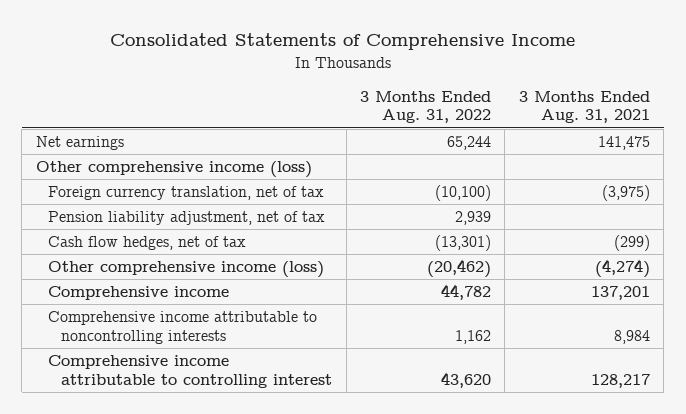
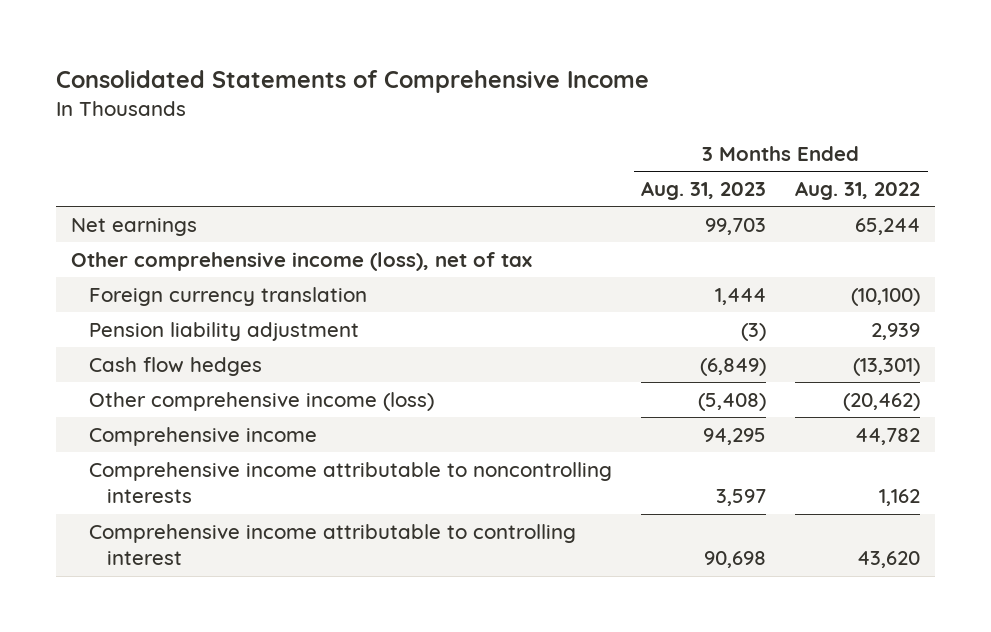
[518,90,650,124] 3 Months Ended Aug. 31, 2021 -> none
none -> [641,181,767,201] Aug. 31, 2023
[35,161,312,179] Other comprehensive income (loss) -> [70,251,532,271] Other comprehensive income (loss), net of tax
[48,186,325,201] Foreign currency translation, net of tax -> [89,286,368,306] Foreign currency translation
[48,211,326,226] Pension liability adjustment, net of tax -> [89,321,360,341] Pension liability adjustment
[48,236,247,251] Cash flow hedges, net of tax -> [89,356,263,376] Cash flow hedges

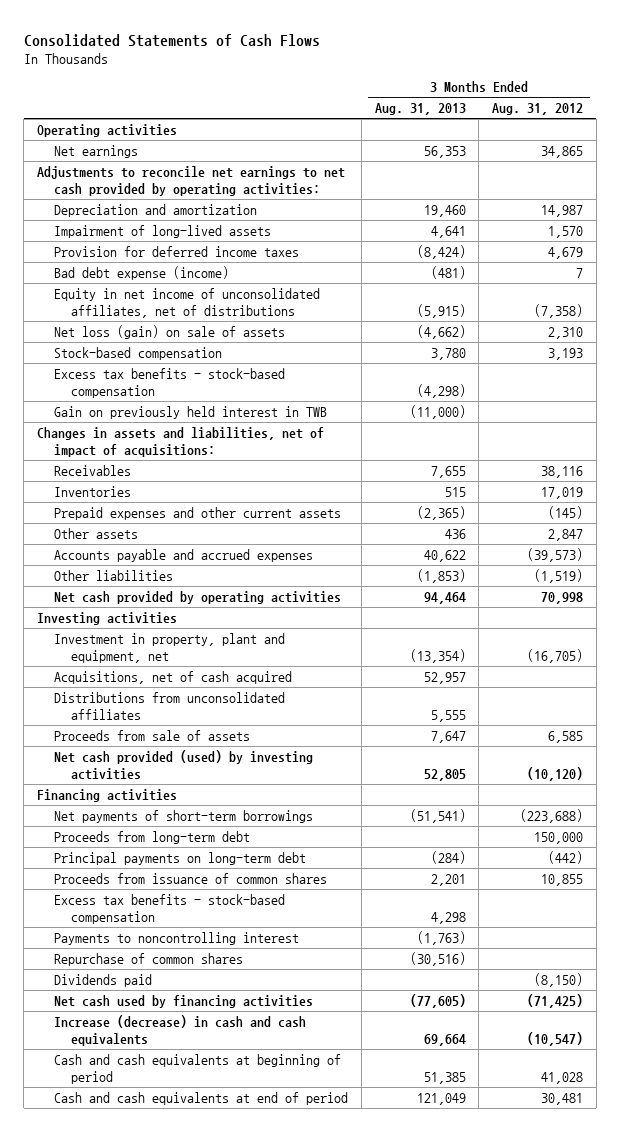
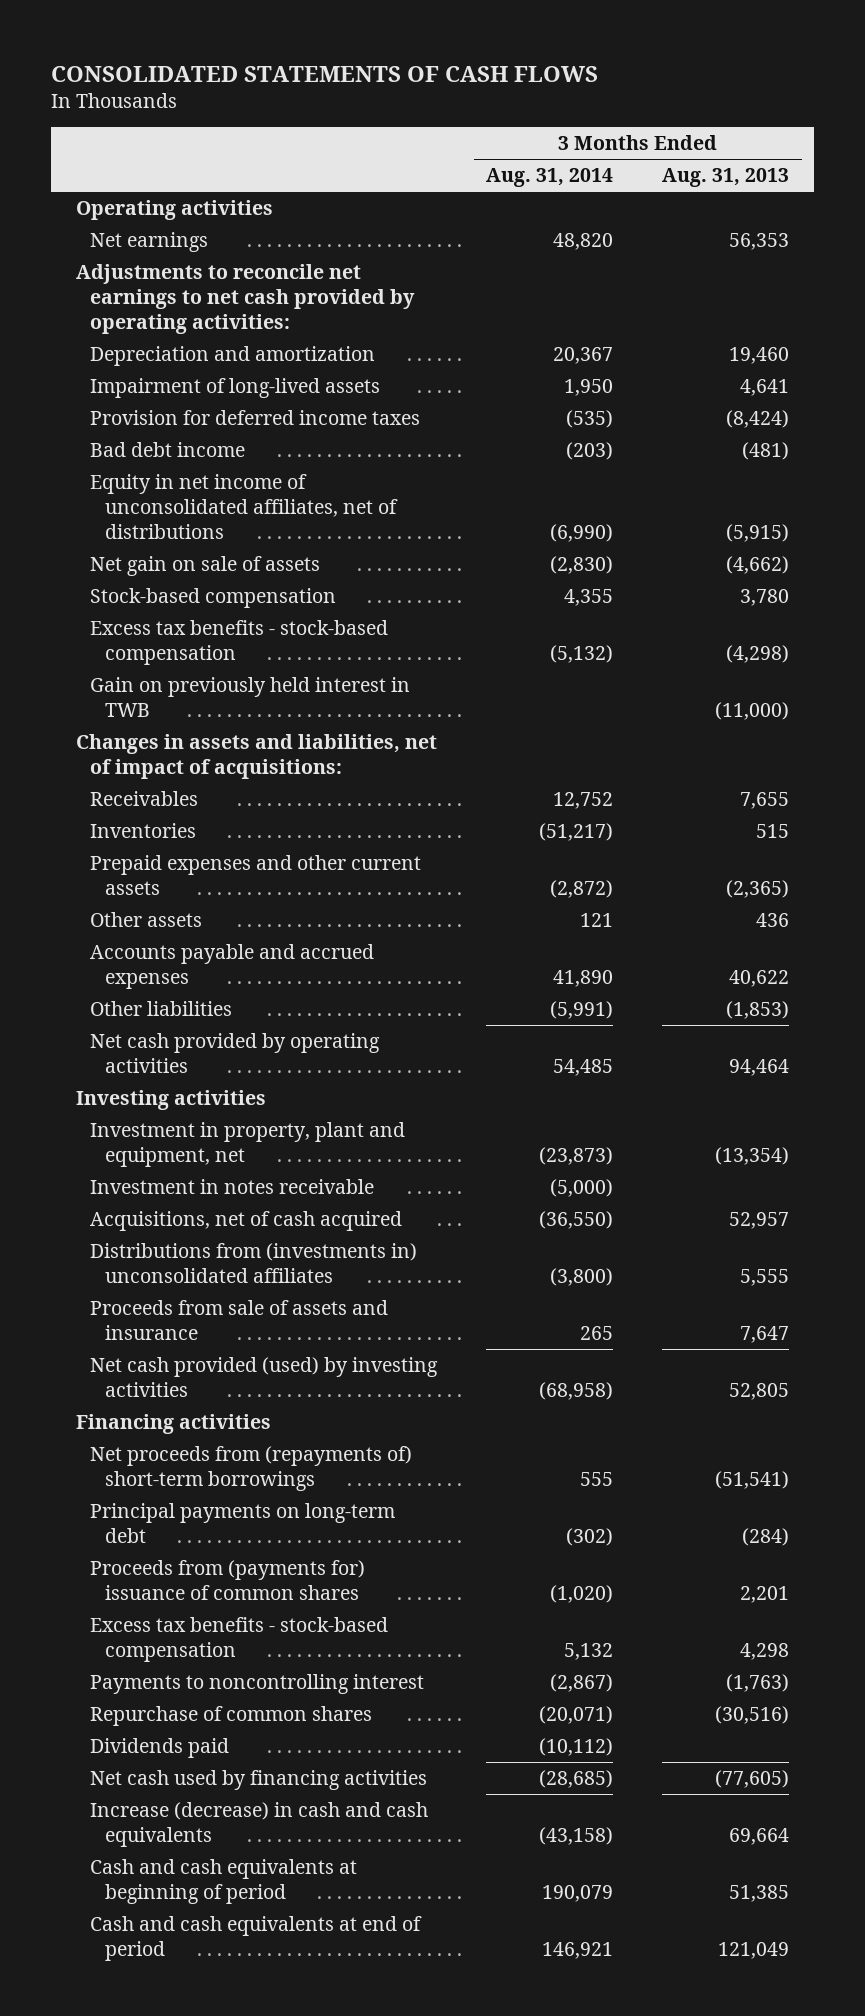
[23,33,320,47] Consolidated Statements of Cash Flows -> [51,65,599,82] CONSOLIDATED STATEMENTS OF CASH FLOWS
[492,103,584,116] Aug. 31, 2012 -> none
none -> [486,168,614,188] Aug. 31, 2014
[54,265,230,280] Bad debt expense (income) -> [90,441,246,457] Bad debt income
[54,324,286,339] Net loss (gain) on sale of assets -> [90,555,321,576] Net gain on sale of assets
none -> [90,1178,375,1194] Investment in notes receivable
[54,691,286,720] Distributions from unconsolidated affiliates -> [90,1242,418,1284] Distributions from (investments in) unconsolidated affiliates
[54,729,251,741] Proceeds from sale of assets -> [90,1299,389,1341] Proceeds from sale of assets and insurance
[54,830,251,844] Proceeds from long-term debt -> none
[54,809,314,823] Net payments of short-term borrowings -> [90,1445,413,1492] Net proceeds from (repayments of) short-term borrowings
[54,872,328,884] Proceeds from issuance of common shares -> [90,1559,366,1601] Proceeds from (payments for) issuance of common shares

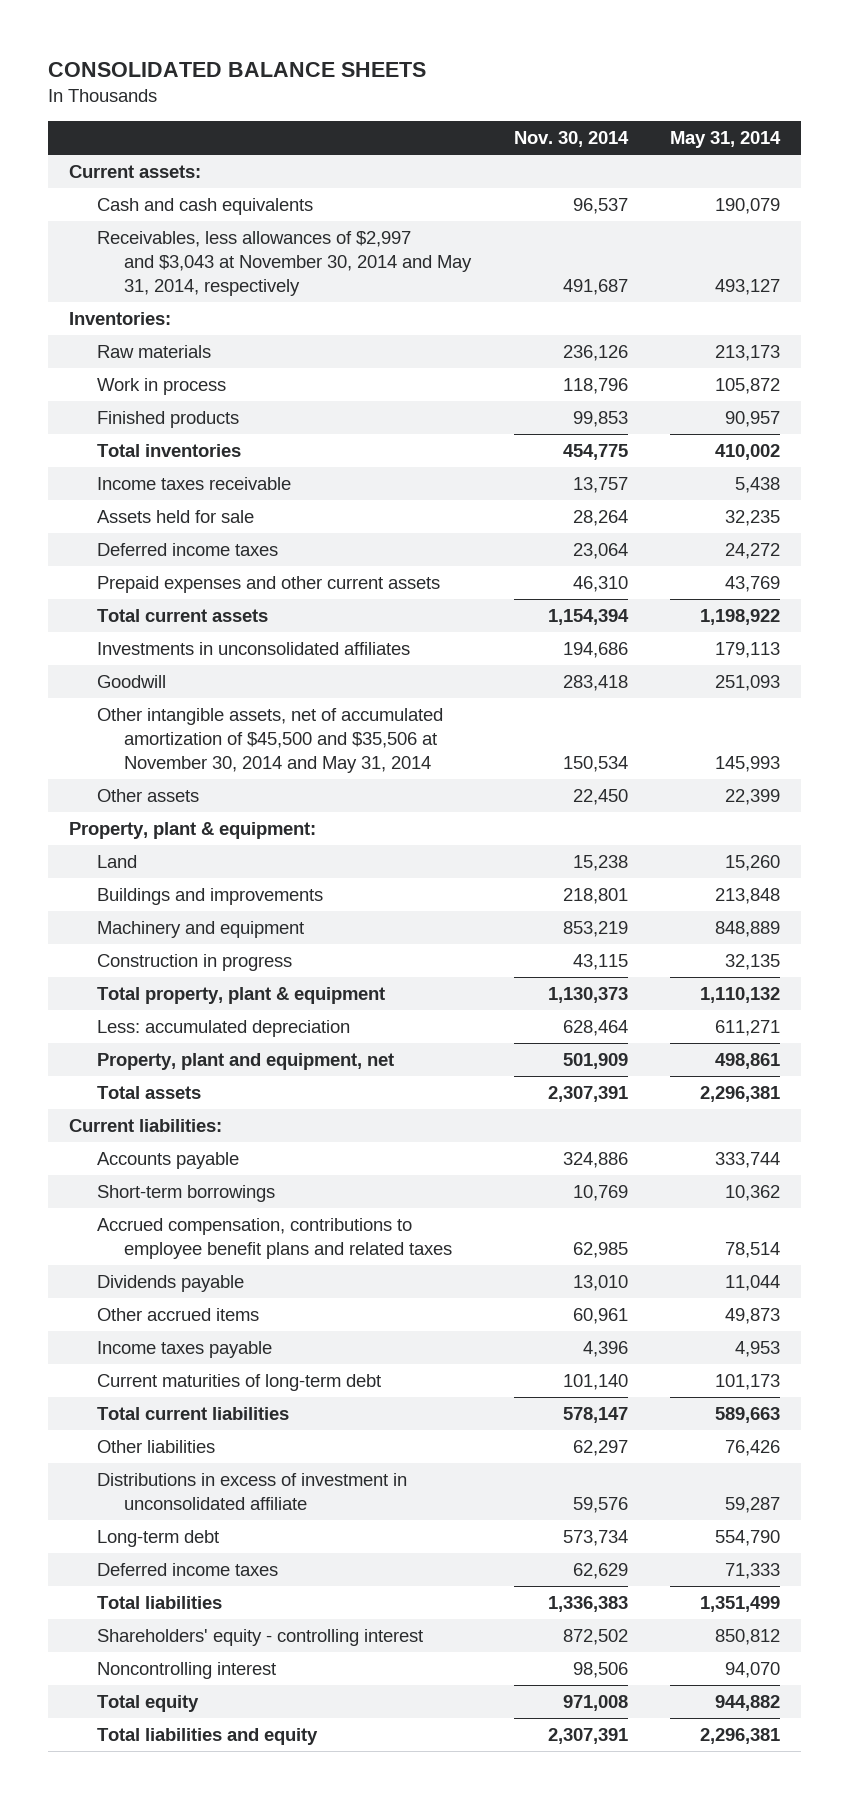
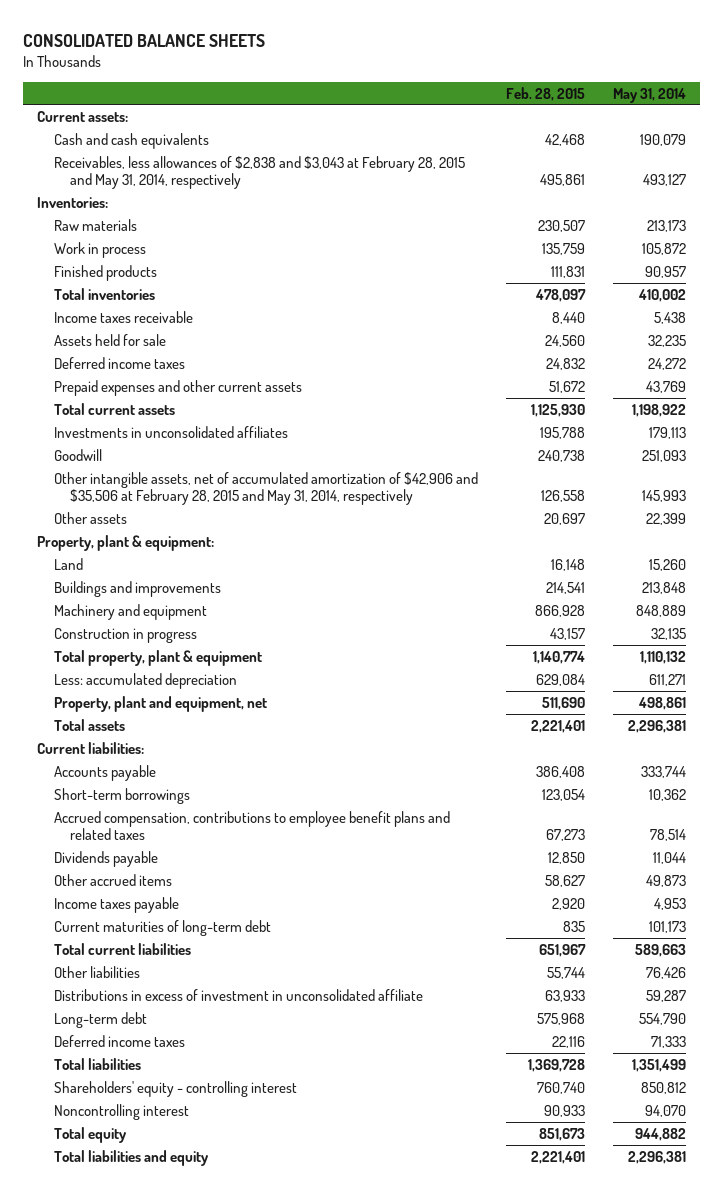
[513,131,629,148] Nov. 30, 2014 -> none
none -> [505,86,585,101] Feb. 28, 2015
[96,230,473,297] Receivables, less allowances of $2,997 and $3,043 at November 30, 2014 and May 31, 2014, respectively -> [53,155,465,190] Receivables, less allowances of $2,838 and $3,043 at February 28, 2015 and May 31, 2014, respectively
[96,707,443,774] Other intangible assets, net of accumulated amortization of $45,500 and $35,506 at November 30, 2014 and May 31, 2014 -> [53,471,478,506] Other intangible assets, net of accumulated amortization of $42,906 and $35,506 at February 28, 2015 and May 31, 2014, respectively

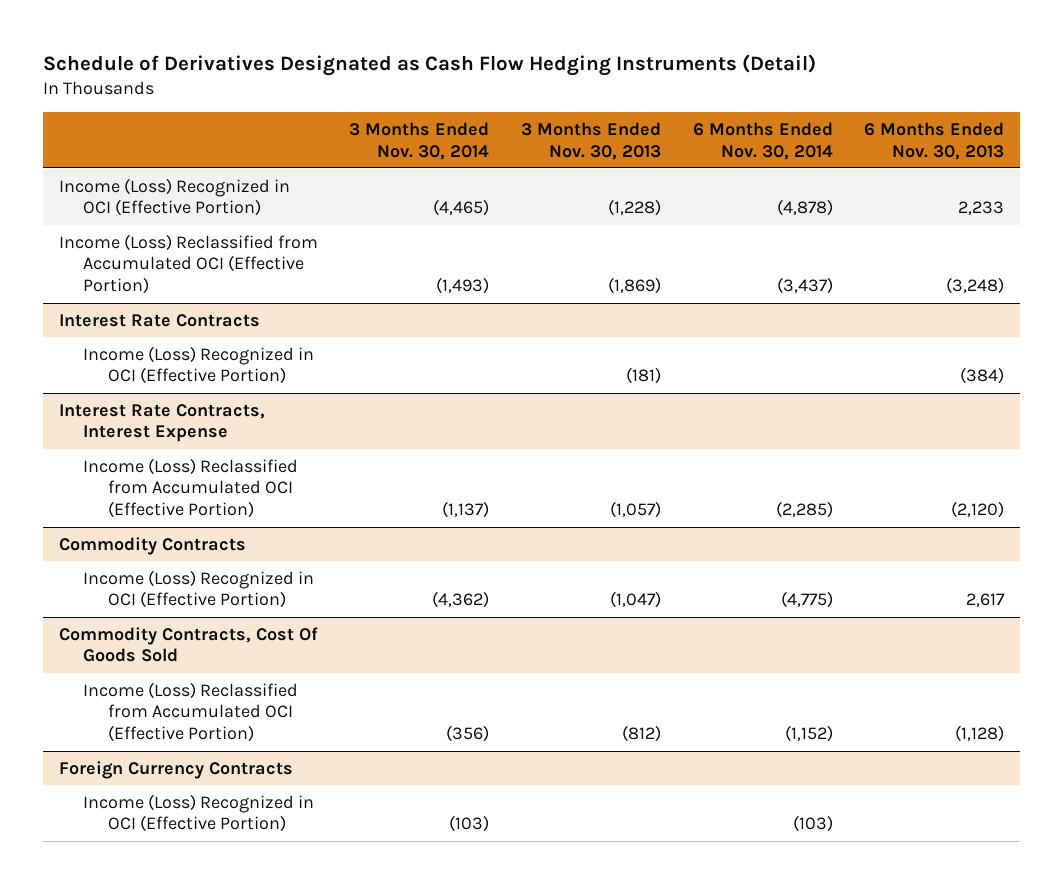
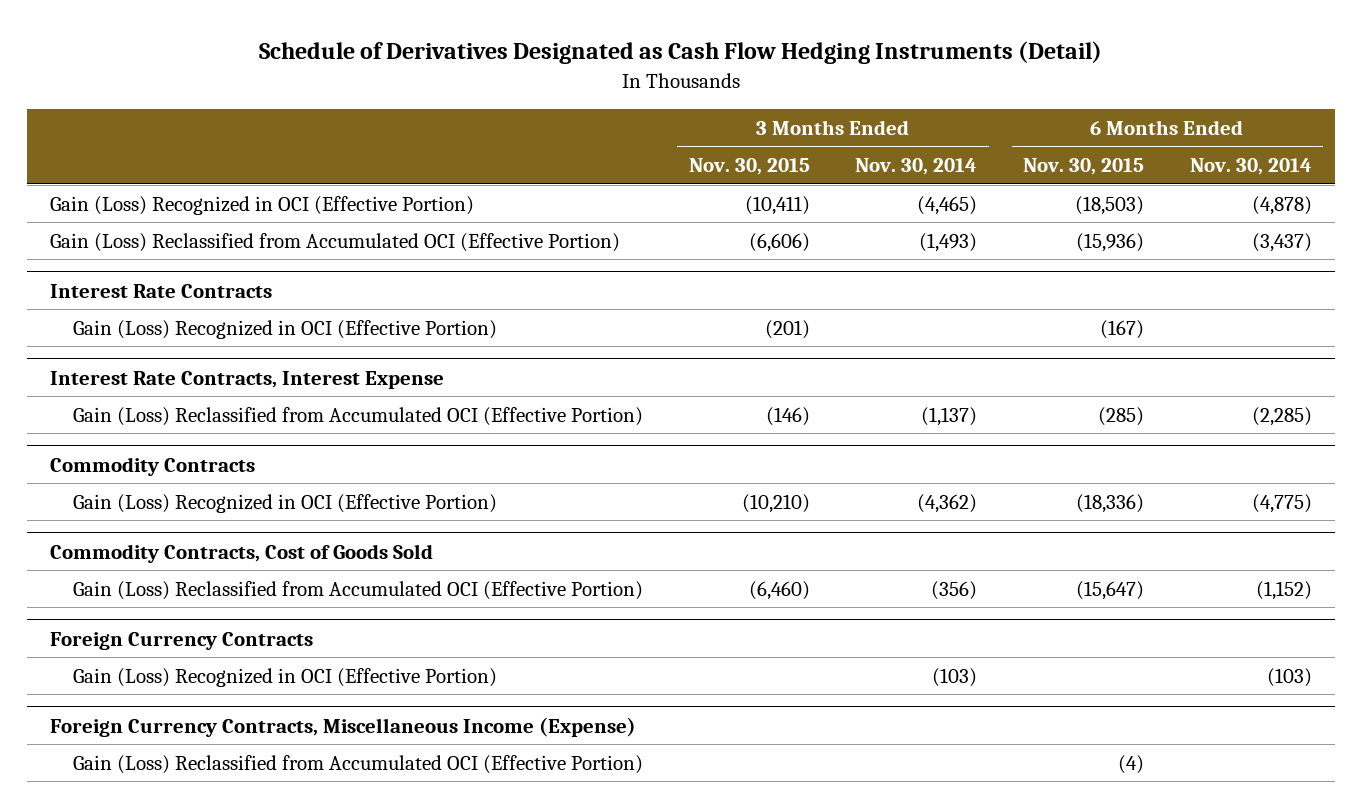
[520,121,661,160] 3 Months Ended Nov. 30, 2013 -> none
[864,121,1005,160] 6 Months Ended Nov. 30, 2013 -> none
none -> [688,158,810,176] Nov. 30, 2015
none -> [1022,158,1144,176] Nov. 30, 2015
[58,177,290,217] Income (Loss) Recognized in OCI (Effective Portion) -> [49,195,474,215] Gain (Loss) Recognized in OCI (Effective Portion)
[58,233,318,295] Income (Loss) Reclassified from Accumulated OCI (Effective Portion) -> [49,232,620,252] Gain (Loss) Reclassified from Accumulated OCI (Effective Portion)
[83,345,315,385] Income (Loss) Recognized in OCI (Effective Portion) -> [72,319,497,339] Gain (Loss) Recognized in OCI (Effective Portion)
[83,457,299,519] Income (Loss) Reclassified from Accumulated OCI (Effective Portion) -> [72,406,643,426] Gain (Loss) Reclassified from Accumulated OCI (Effective Portion)
[83,569,315,609] Income (Loss) Recognized in OCI (Effective Portion) -> [72,493,497,513] Gain (Loss) Recognized in OCI (Effective Portion)
[58,626,318,663] Commodity Contracts, Cost Of Goods Sold -> [49,543,433,563] Commodity Contracts, Cost of Goods Sold
[83,681,299,743] Income (Loss) Reclassified from Accumulated OCI (Effective Portion) -> [72,580,643,600] Gain (Loss) Reclassified from Accumulated OCI (Effective Portion)
[83,793,315,833] Income (Loss) Recognized in OCI (Effective Portion) -> [72,667,497,687] Gain (Loss) Recognized in OCI (Effective Portion)
none -> [49,716,636,737] Foreign Currency Contracts, Miscellaneous Income (Expense)
none -> [72,754,643,774] Gain (Loss) Reclassified from Accumulated OCI (Effective Portion)

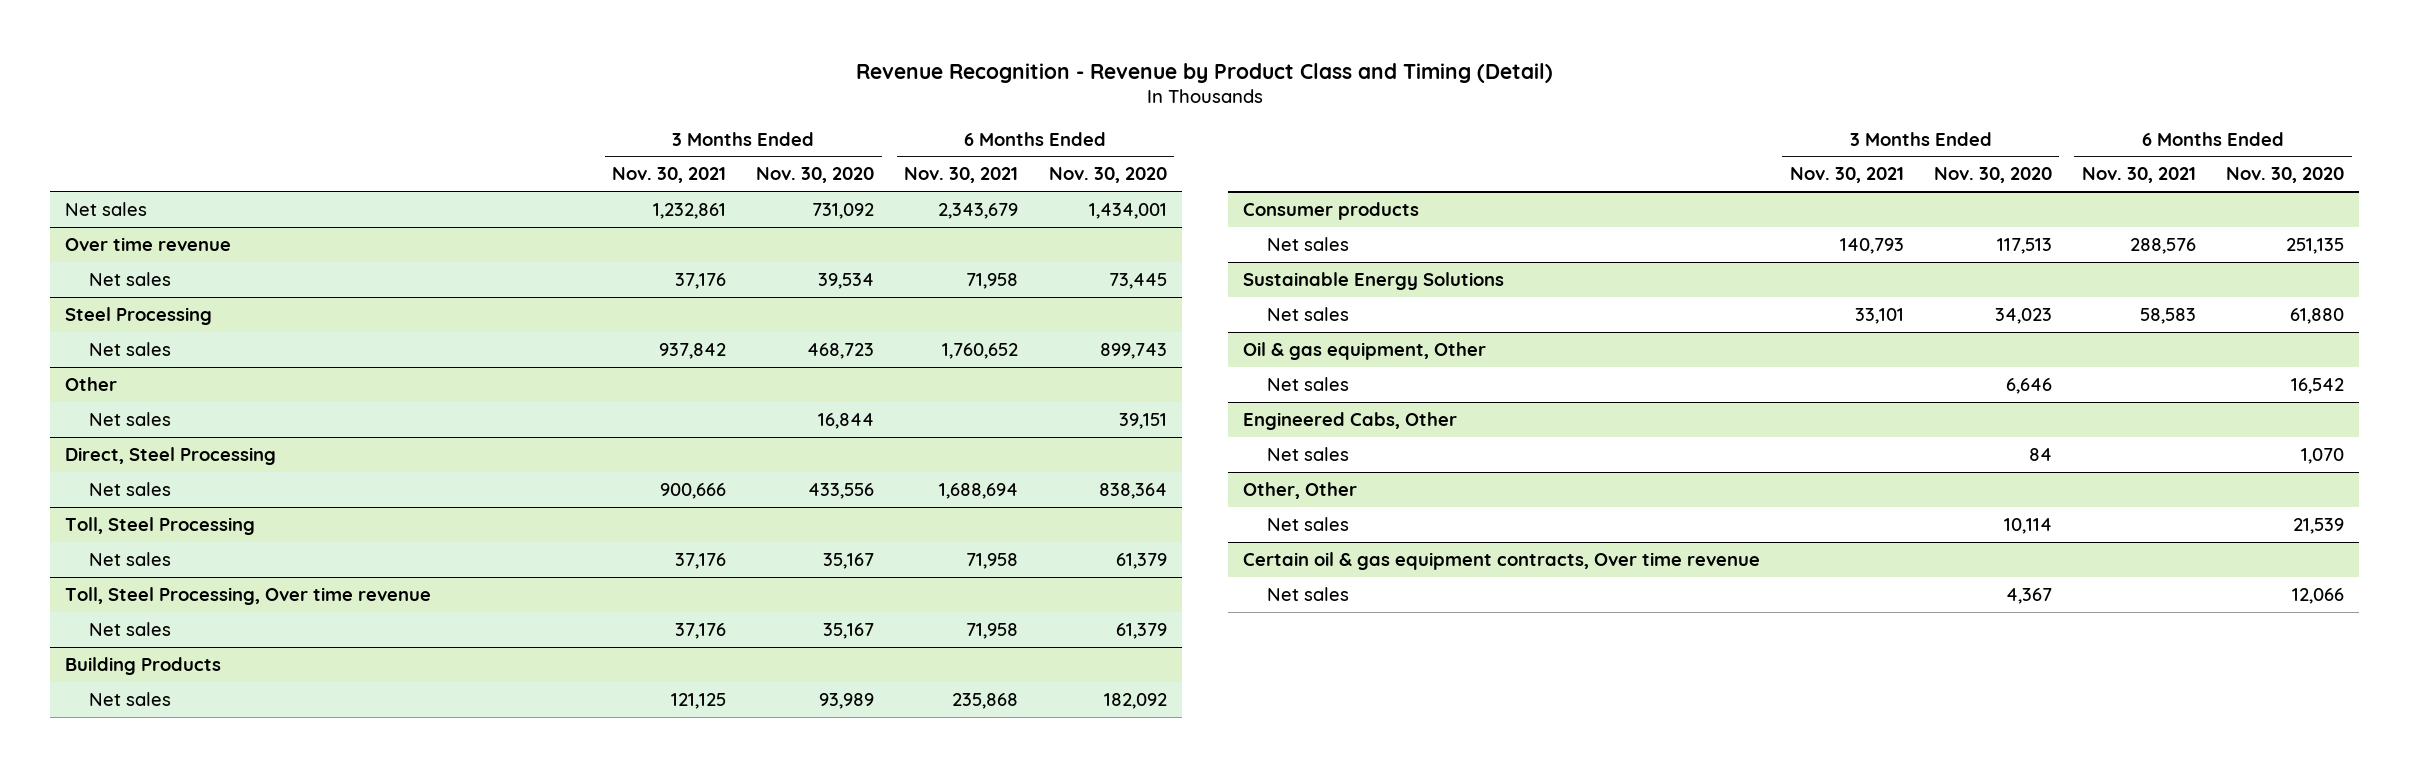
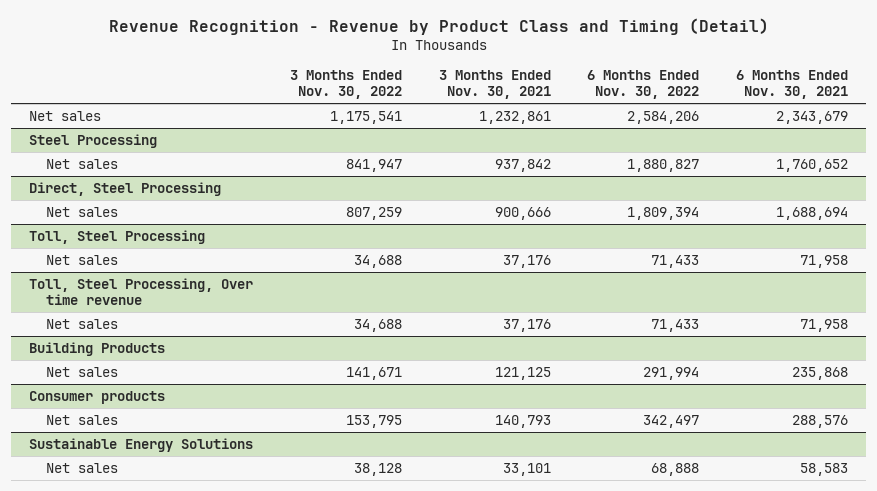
[756,167,875,184] Nov. 30, 2020 -> none
[1048,167,1167,184] Nov. 30, 2020 -> none
none -> [289,70,402,100] 3 Months Ended Nov. 30, 2022
none -> [587,70,700,100] 6 Months Ended Nov. 30, 2022
[65,236,232,251] Over time revenue -> none
[89,271,172,286] Net sales -> none
[65,376,118,391] Other -> none
[89,411,172,426] Net sales -> none
[1242,341,1486,360] Oil & gas equipment, Other -> none
[1266,376,1349,391] Net sales -> none
[1242,411,1457,430] Engineered Cabs, Other -> none
[1266,446,1349,461] Net sales -> none
[1242,481,1357,499] Other, Other -> none
[1266,516,1349,531] Net sales -> none
[1242,551,1760,570] Certain oil & gas equipment contracts, Over time revenue -> none
[1266,586,1349,601] Net sales -> none

